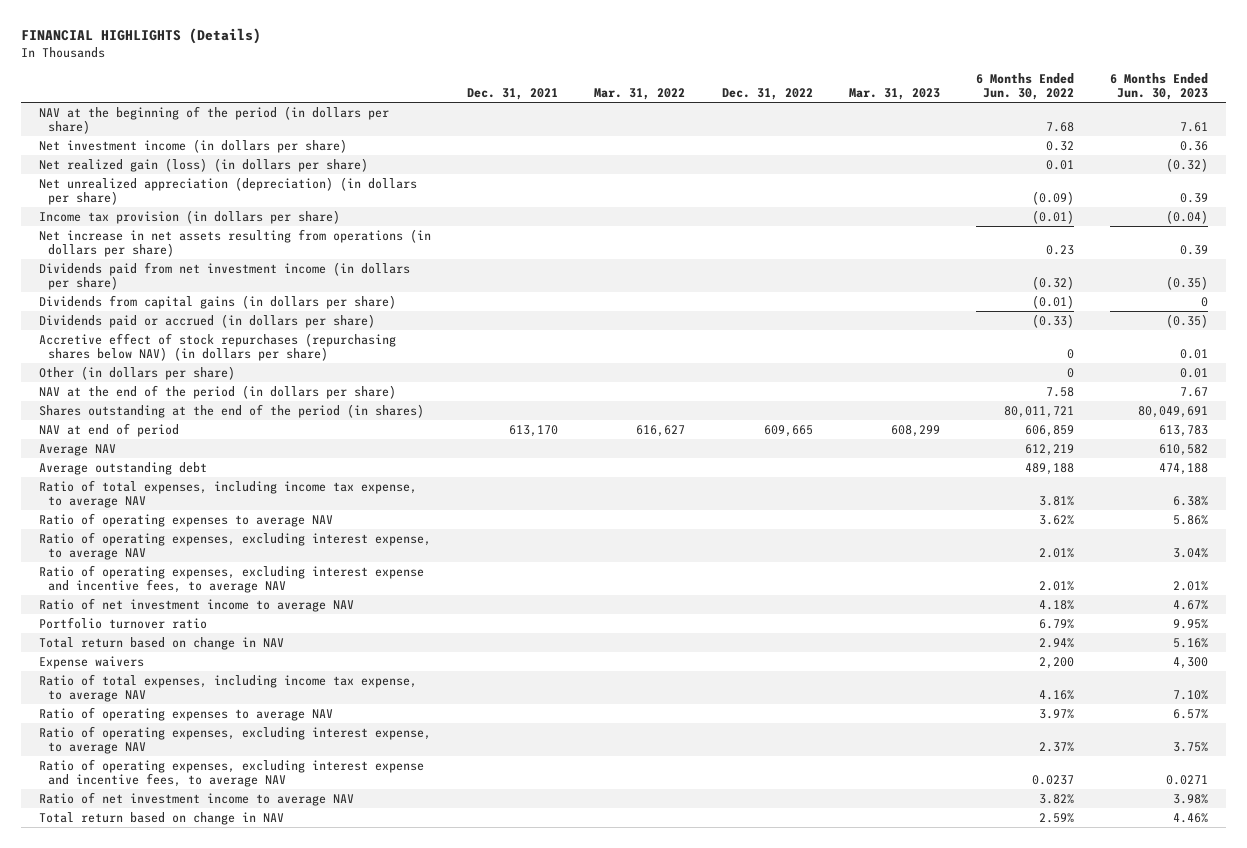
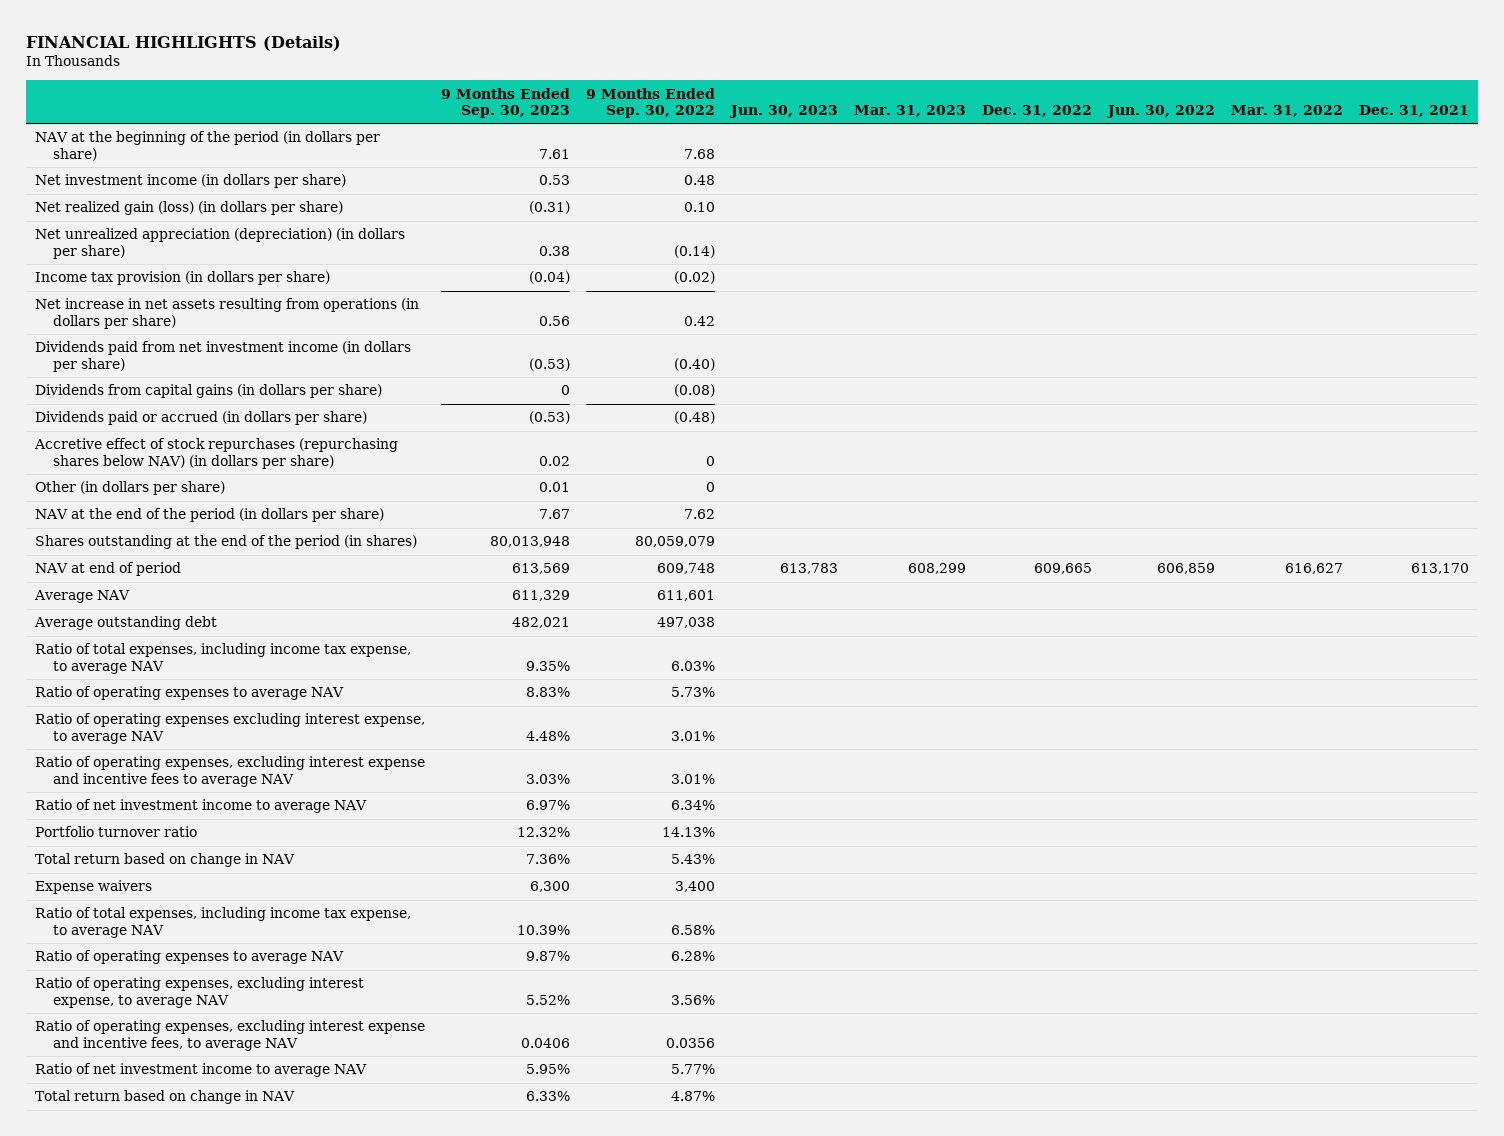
[975,72,1074,101] 6 Months Ended Jun. 30, 2022 -> none
[1110,72,1209,101] 6 Months Ended Jun. 30, 2023 -> none
none -> [440,87,570,119] 9 Months Ended Sep. 30, 2023
none -> [585,87,715,119] 9 Months Ended Sep. 30, 2022
none -> [728,105,838,119] Jun. 30, 2023
none -> [1106,105,1216,119] Jun. 30, 2022
[39,531,432,561] Ratio of operating expenses, excluding interest expense, to average NAV -> [34,713,425,744] Ratio of operating expenses excluding interest expense, to average NAV
[39,564,425,594] Ratio of operating expenses, excluding interest expense and incentive fees, to average NAV -> [34,756,425,787] Ratio of operating expenses, excluding interest expense and incentive fees to average NAV

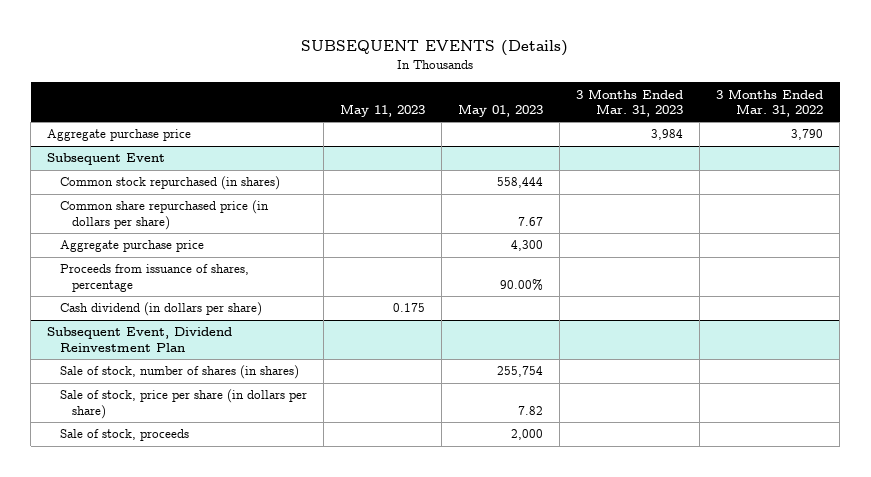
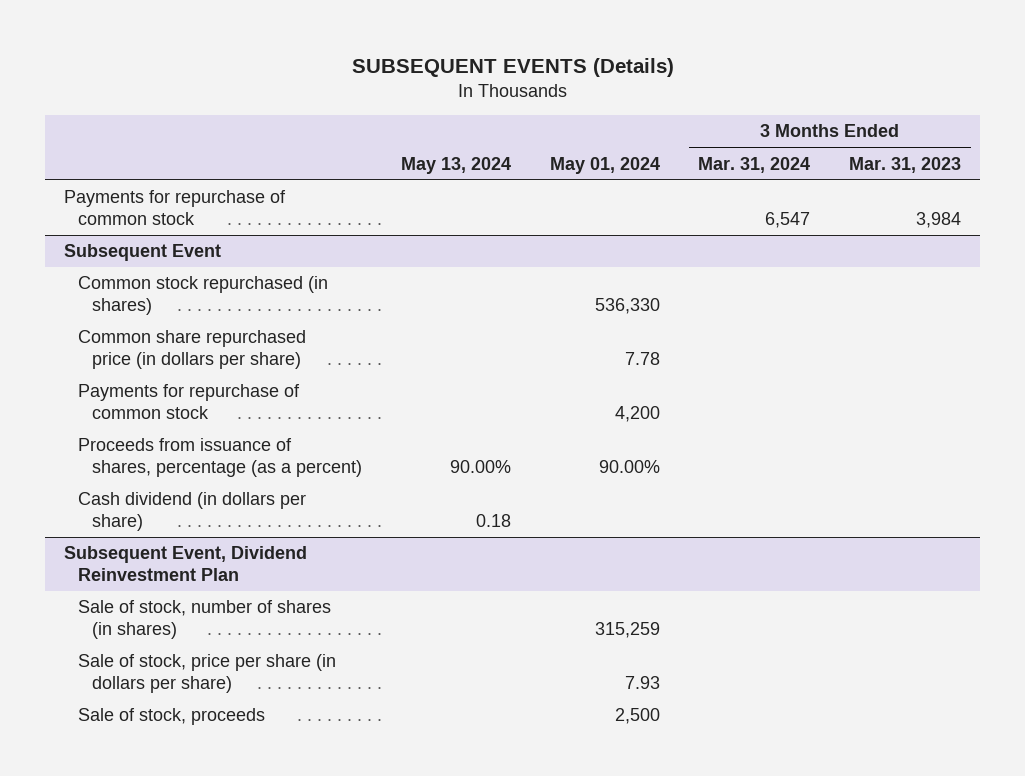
[339,103,425,117] May 11, 2023 -> none
[457,103,543,117] May 01, 2023 -> none
[716,88,824,117] 3 Months Ended Mar. 31, 2022 -> none
none -> [400,156,511,174] May 13, 2024
none -> [549,156,660,174] May 01, 2024
none -> [698,156,811,173] Mar. 31, 2024
[47,129,192,142] Aggregate purchase price -> [64,190,287,225] Payments for repurchase of common stock
[59,240,204,253] Aggregate purchase price -> [78,384,301,419] Payments for repurchase of common stock
[59,264,249,292] Proceeds from issuance of shares, percentage -> [78,438,363,477] Proceeds from issuance of shares, percentage (as a percent)

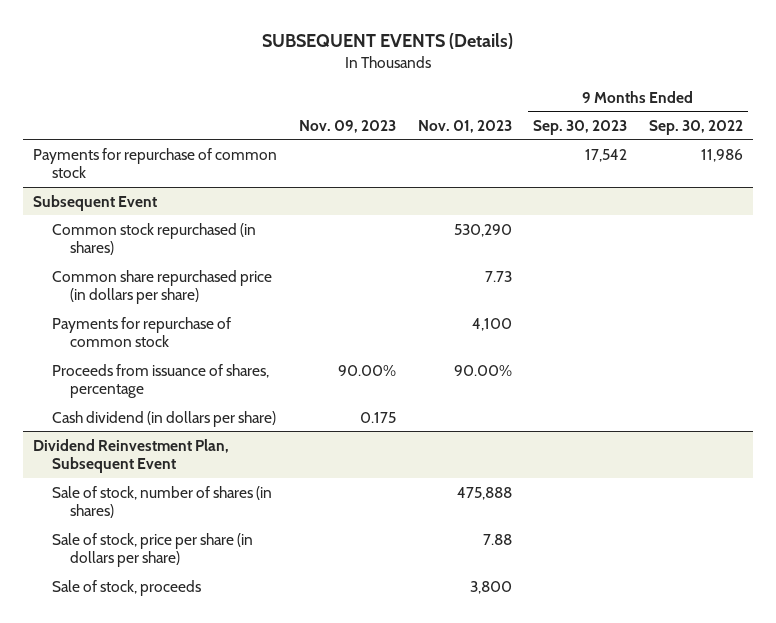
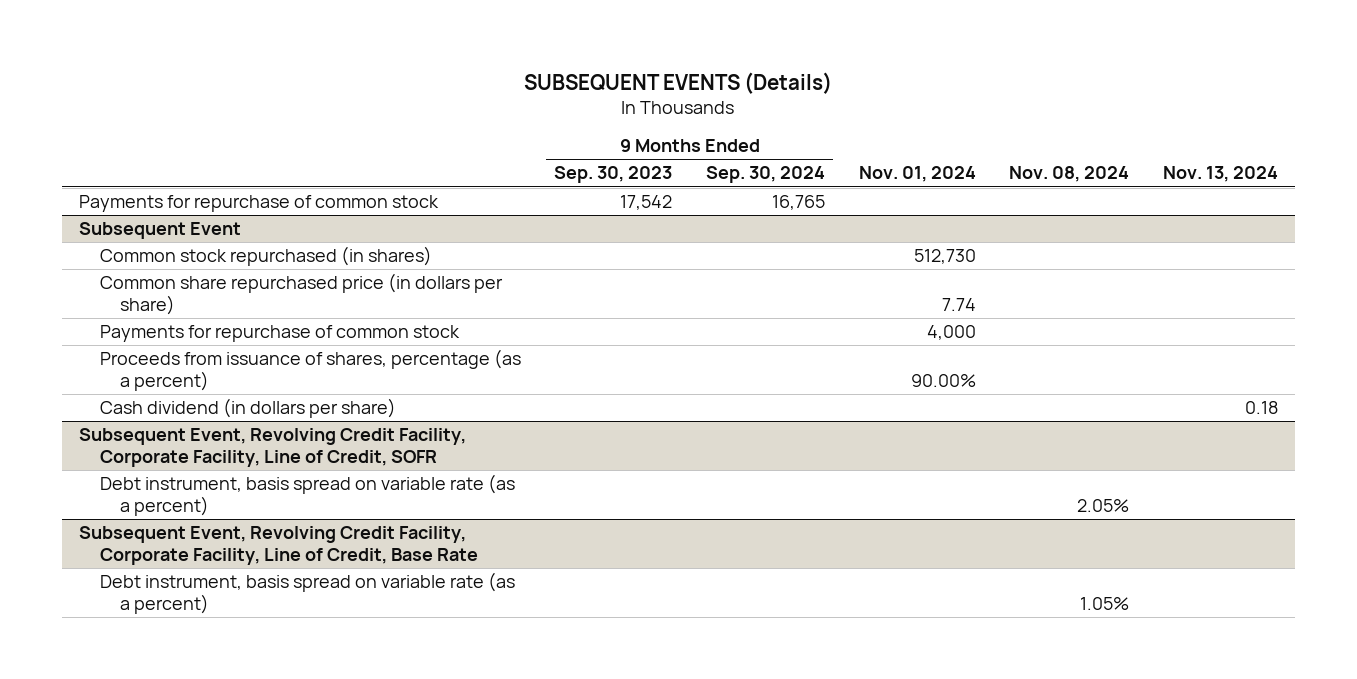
[298,119,396,133] Nov. 09, 2023 -> none
[417,119,512,133] Nov. 01, 2023 -> none
[648,119,743,135] Sep. 30, 2022 -> none
none -> [705,166,825,184] Sep. 30, 2024
none -> [858,166,976,183] Nov. 01, 2024
none -> [1009,166,1130,183] Nov. 08, 2024
none -> [1162,166,1278,183] Nov. 13, 2024
[51,363,269,399] Proceeds from issuance of shares, percentage -> [99,349,521,391] Proceeds from issuance of shares, percentage (as a percent)
[33,438,230,474] Dividend Reinvestment Plan, Subsequent Event -> none
[51,485,272,519] Sale of stock, number of shares (in shares) -> none
[51,532,253,568] Sale of stock, price per share (in dollars per share) -> none
[51,579,201,596] Sale of stock, proceeds -> none
none -> [78,428,466,467] Subsequent Event, Revolving Credit Facility, Corporate Facility, Line of Credit, SOFR
none -> [99,474,515,516] Debt instrument, basis spread on variable rate (as a percent)
none -> [78,526,478,565] Subsequent Event, Revolving Credit Facility, Corporate Facility, Line of Credit, Base Rate
none -> [99,572,515,614] Debt instrument, basis spread on variable rate (as a percent)

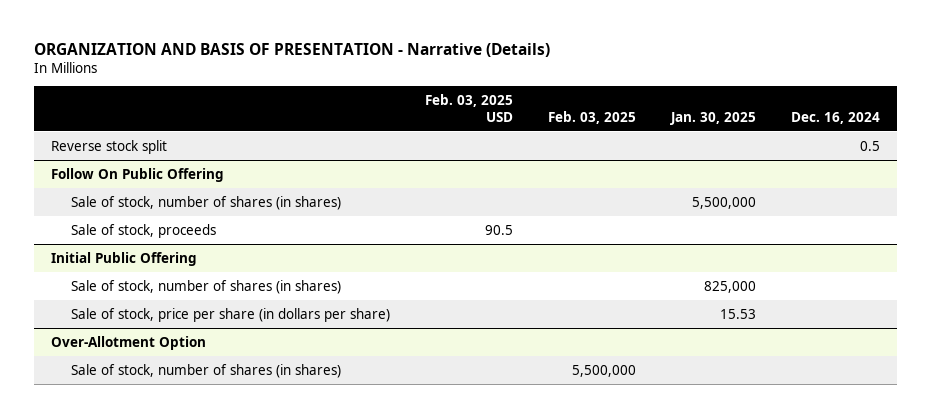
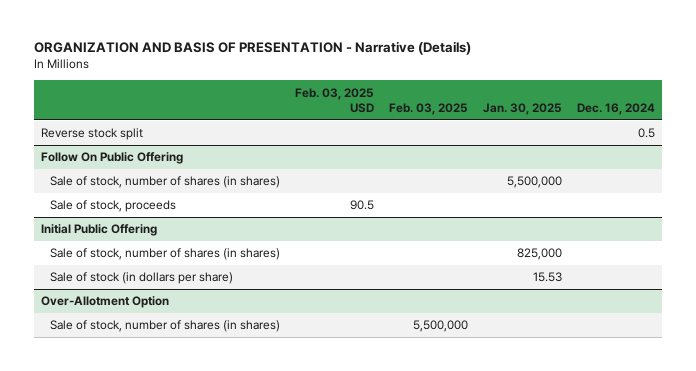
[70,307,390,322] Sale of stock, price per share (in dollars per share) -> [50,272,234,285] Sale of stock (in dollars per share)

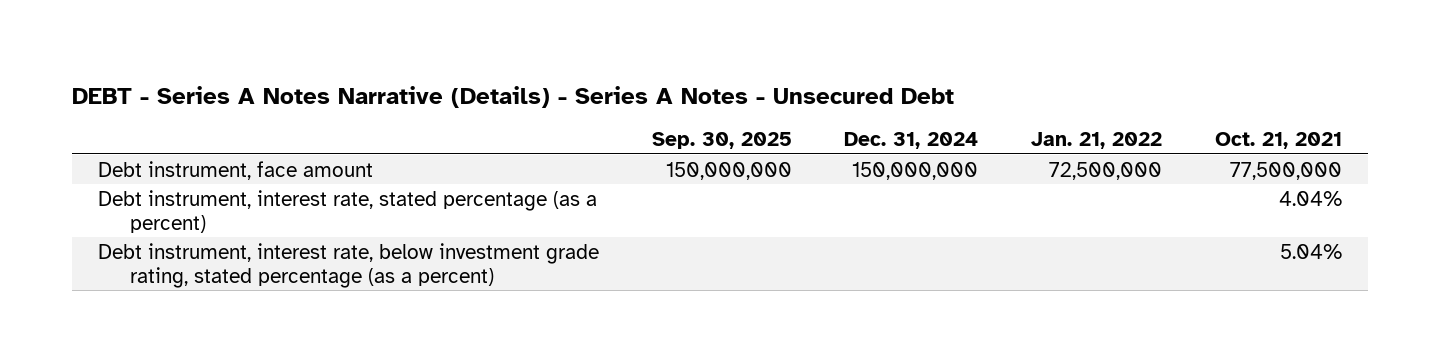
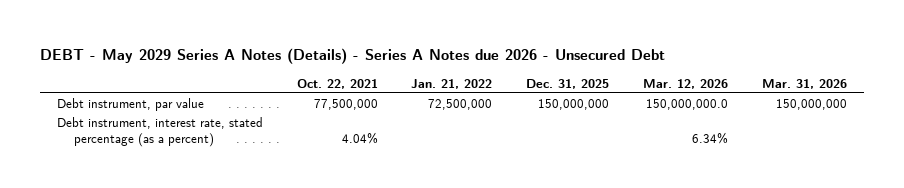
[71,85,954,108] DEBT - Series A Notes Narrative (Details) - Series A Notes - Unsecured Debt -> [39,48,665,65] DEBT - May 2029 Series A Notes (Details) - Series A Notes due 2026 - Unsecured Debt
[651,131,792,149] Sep. 30, 2025 -> none
[844,131,979,149] Dec. 31, 2024 -> none
[1214,131,1342,149] Oct. 21, 2021 -> none
none -> [296,78,378,89] Oct. 22, 2021
none -> [526,78,610,89] Dec. 31, 2025
none -> [642,78,728,89] Mar. 12, 2026
none -> [761,78,847,89] Mar. 31, 2026
[98,160,374,180] Debt instrument, face amount -> [56,98,204,112] Debt instrument, par value
[98,242,600,288] Debt instrument, interest rate, below investment grade rating, stated percentage (as a percent) -> none

